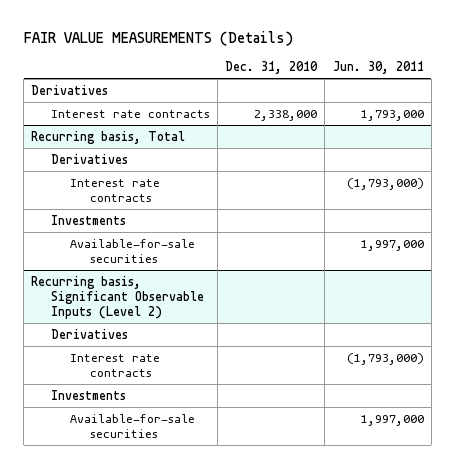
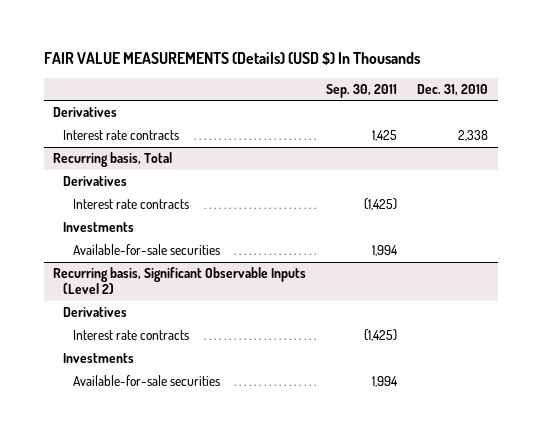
[23,31,293,47] FAIR VALUE MEASUREMENTS (Details) -> [43,52,420,66] FAIR VALUE MEASUREMENTS (Details) (USD $) In Thousands
[332,61,424,75] Jun. 30, 2011 -> none
none -> [326,83,398,98] Sep. 30, 2011
[254,109,318,121] 2,338,000 -> [457,130,488,142] 2,338

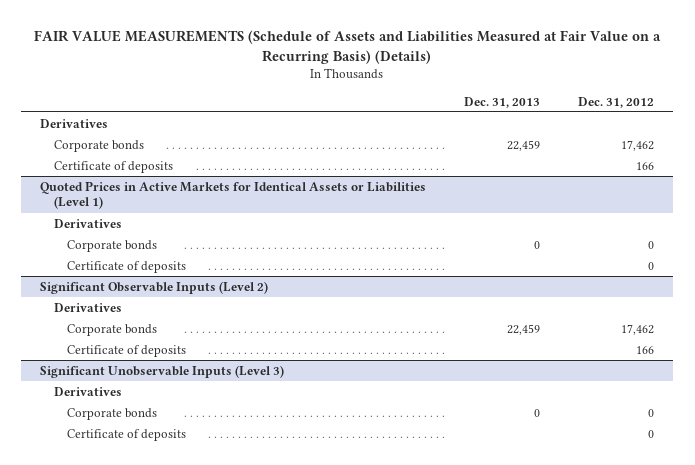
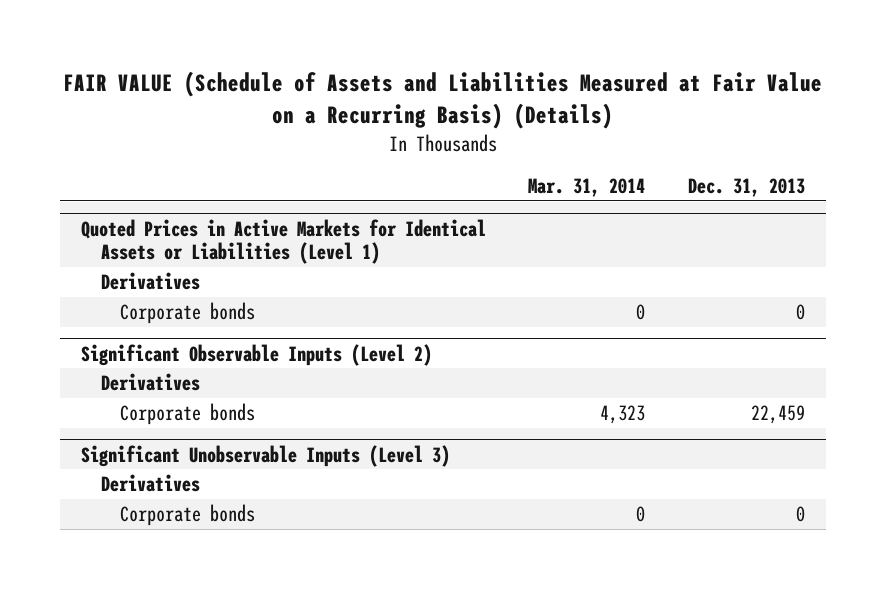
[34,30,662,65] FAIR VALUE MEASUREMENTS (Schedule of Assets and Liabilities Measured at Fair Value on a Recurring Basis) (Details) -> [62,71,822,130] FAIR VALUE (Schedule of Assets and Liabilities Measured at Fair Value on a Recurring Basis) (Details)
[578,96,655,108] Dec. 31, 2012 -> none
none -> [528,178,646,198] Mar. 31, 2014
[40,118,109,128] Derivatives -> none
[53,139,144,152] Corporate bonds -> none
[53,160,173,173] Certificate of deposits -> none
[66,260,186,273] Certificate of deposits -> none
[66,344,186,357] Certificate of deposits -> none
[66,428,186,441] Certificate of deposits -> none

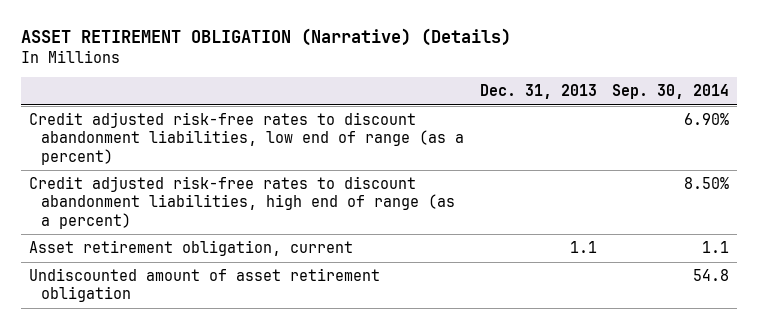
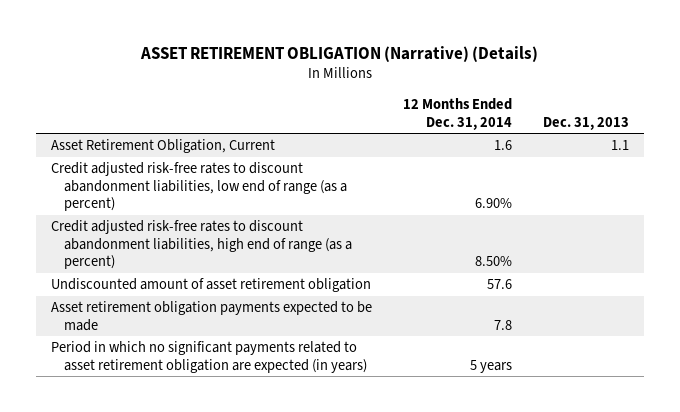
[612,84,730,100] Sep. 30, 2014 -> none
none -> [403,98,513,130] 12 Months Ended Dec. 31, 2014
none -> [51,139,276,154] Asset Retirement Obligation, Current
[29,240,354,257] Asset retirement obligation, current -> none
none -> [51,301,373,331] Asset retirement obligation payments expected to be made
none -> [51,341,368,373] Period in which no significant payments related to asset retirement obligation are expected (in years)

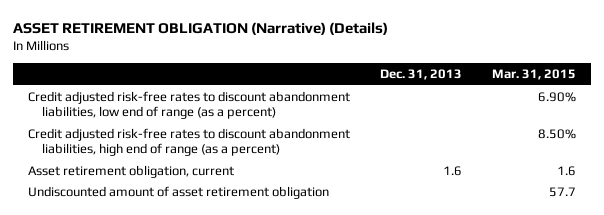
[403,98,513,130] 12 Months Ended Dec. 31, 2014 -> none
none -> [491,69,576,81] Mar. 31, 2015
[51,139,276,154] Asset Retirement Obligation, Current -> none
none -> [27,164,234,178] Asset retirement obligation, current
[51,301,373,331] Asset retirement obligation payments expected to be made -> none
[51,341,368,373] Period in which no significant payments related to asset retirement obligation are expected (in years) -> none

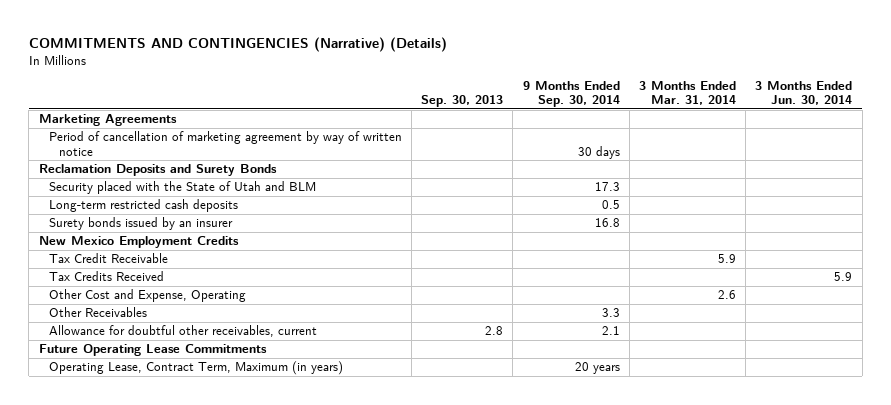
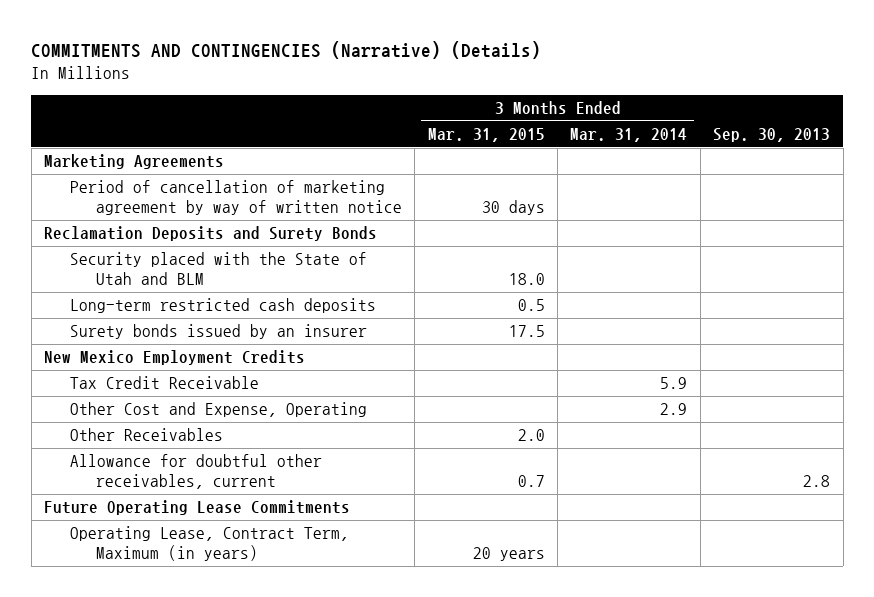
[522,81,620,108] 9 Months Ended Sep. 30, 2014 -> none
[755,81,853,106] 3 Months Ended Jun. 30, 2014 -> none
none -> [427,128,545,143] Mar. 31, 2015
[48,271,164,282] Tax Credits Received -> none
[717,290,736,300] 2.6 -> [660,403,688,416] 2.9

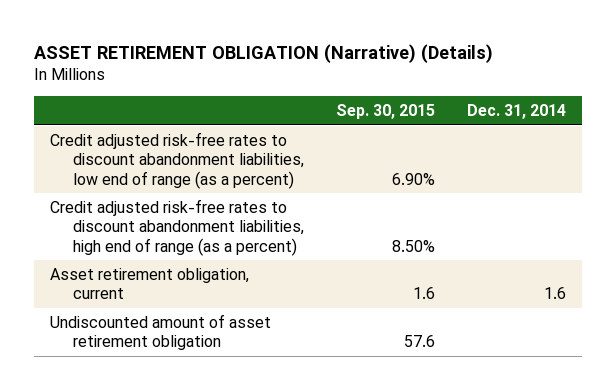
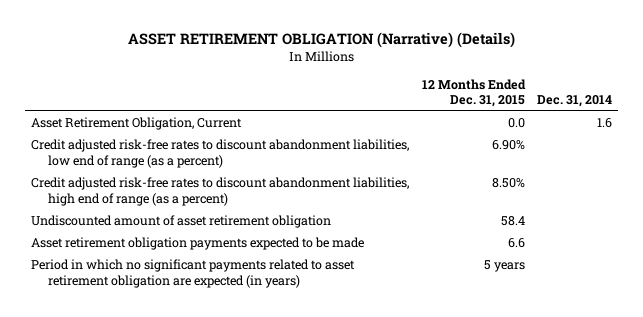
[335,103,435,119] Sep. 30, 2015 -> none
none -> [421,78,526,108] 12 Months Ended Dec. 31, 2015
none -> [31,117,243,131] Asset Retirement Obligation, Current
[50,268,250,300] Asset retirement obligation, current -> none
none -> [31,237,365,251] Asset retirement obligation payments expected to be made
none -> [31,259,356,289] Period in which no significant payments related to asset retirement obligation are expected (in years)

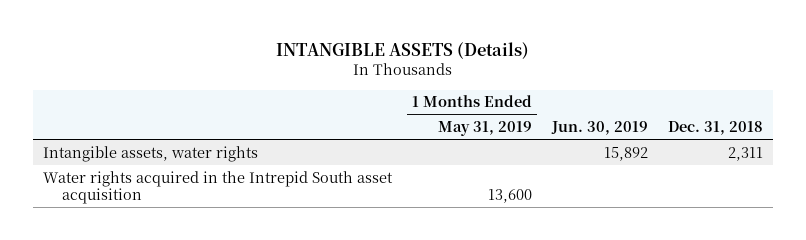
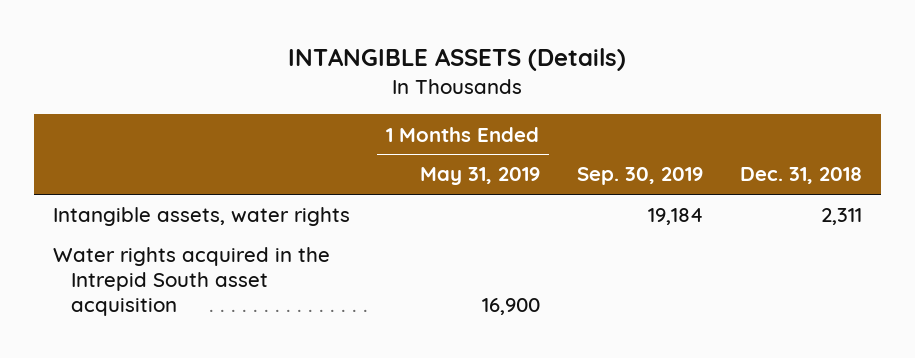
[550,121,648,136] Jun. 30, 2019 -> none
none -> [577,167,704,186] Sep. 30, 2019
[487,188,532,203] 13,600 -> [481,297,540,315] 16,900

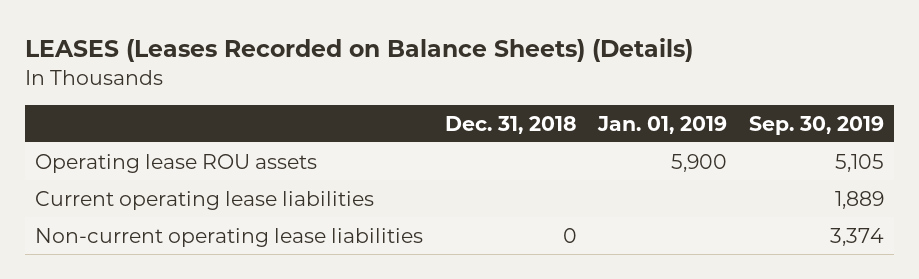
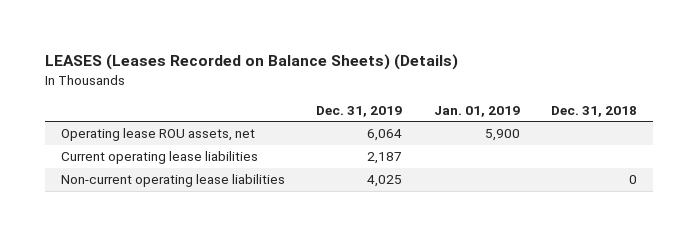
[748,115,884,135] Sep. 30, 2019 -> none
none -> [316,105,403,117] Dec. 31, 2019
[35,153,318,173] Operating lease ROU assets -> [60,128,255,142] Operating lease ROU assets, net

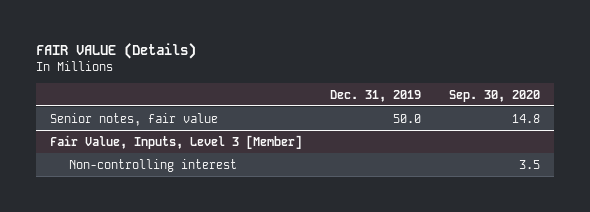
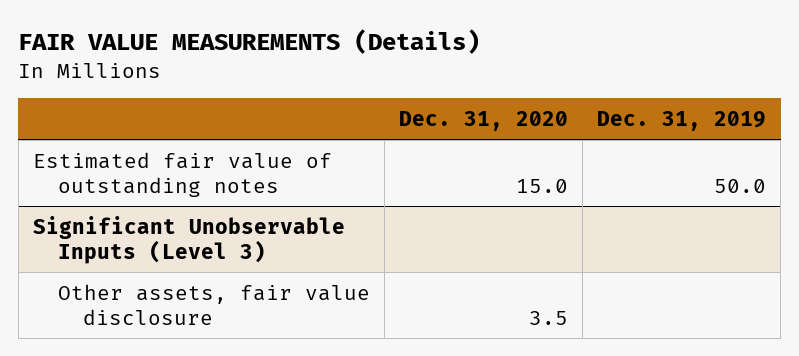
[36,42,197,59] FAIR VALUE (Details) -> [18,29,481,55] FAIR VALUE MEASUREMENTS (Details)
[449,89,541,102] Sep. 30, 2020 -> none
none -> [399,110,569,131] Dec. 31, 2020
[68,158,237,172] Non-controlling interest -> none
[50,112,219,126] Senior notes, fair value -> [32,151,332,197] Estimated fair value of outstanding notes
[50,134,303,149] Fair Value, Inputs, Level 3 [Member] -> [32,215,345,264] Significant Unobservable Inputs (Level 3)
none -> [57,283,370,325] Other assets, fair value disclosure

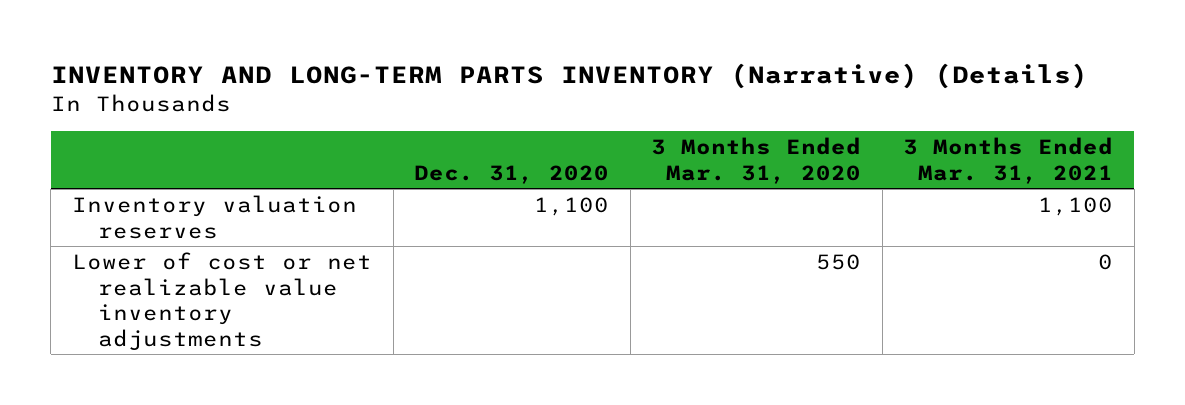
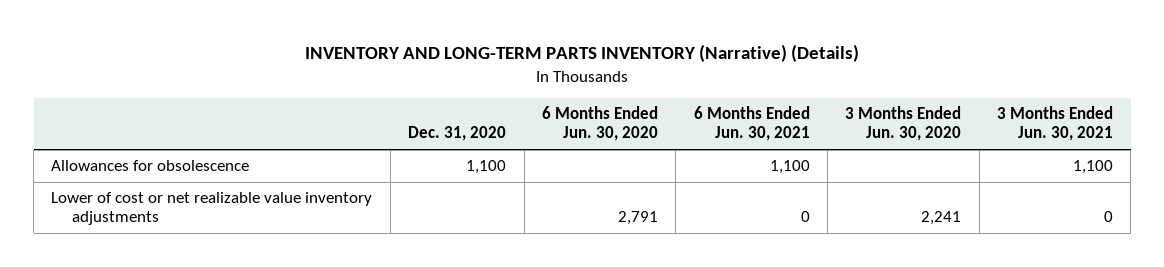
[651,137,862,184] 3 Months Ended Mar. 31, 2020 -> none
[903,137,1114,184] 3 Months Ended Mar. 31, 2021 -> none
none -> [541,106,658,142] 6 Months Ended Jun. 30, 2020
none -> [693,106,810,142] 6 Months Ended Jun. 30, 2021
none -> [845,106,962,142] 3 Months Ended Jun. 30, 2020
none -> [996,106,1113,142] 3 Months Ended Jun. 30, 2021
[71,194,357,239] Inventory valuation reserves -> [51,160,250,172] Allowances for obsolescence

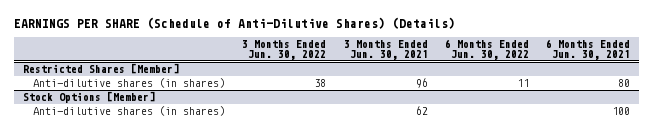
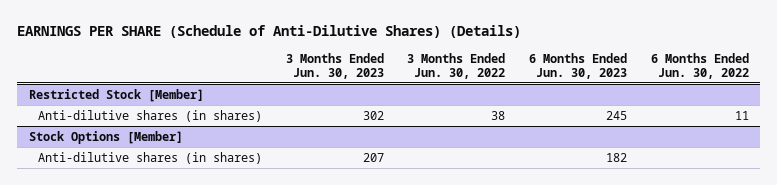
[343,39,428,61] 3 Months Ended Jun. 30, 2021 -> none
[546,38,631,61] 6 Months Ended Jun. 30, 2021 -> none
none -> [285,52,384,79] 3 Months Ended Jun. 30, 2023
none -> [528,52,627,79] 6 Months Ended Jun. 30, 2023
[22,63,179,75] Restricted Shares [Member] -> [28,88,204,102] Restricted Stock [Member]

